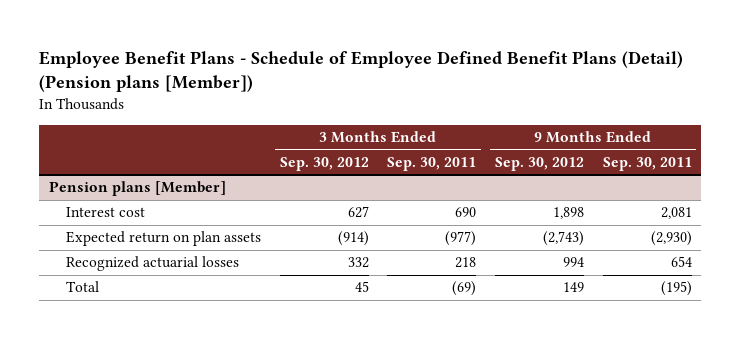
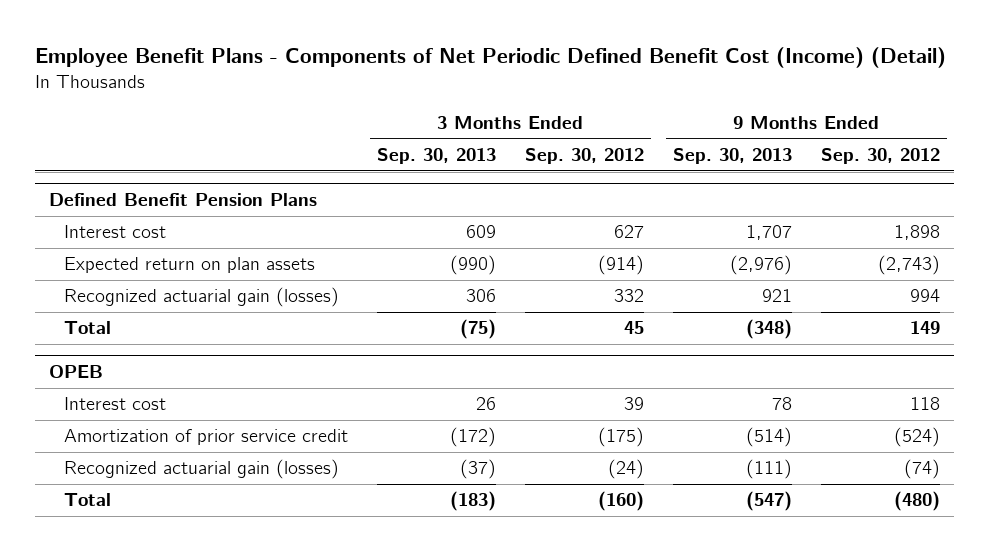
[39,50,684,93] Employee Benefit Plans - Schedule of Employee Defined Benefit Plans (Detail) (Pension plans [Member]) -> [34,47,946,69] Employee Benefit Plans - Components of Net Periodic Defined Benefit Cost (Income) (Detail)
[387,157,477,172] Sep. 30, 2011 -> none
[602,157,692,172] Sep. 30, 2011 -> none
none -> [376,147,496,164] Sep. 30, 2013
none -> [672,147,792,164] Sep. 30, 2013
[48,181,226,197] Pension plans [Member] -> none
none -> [49,192,318,206] Defined Benefit Pension Plans
[66,256,240,272] Recognized actuarial losses -> [63,287,339,308] Recognized actuarial gain (losses)
none -> [49,364,104,378] OPEB
none -> [63,397,166,411] Interest cost
none -> [63,429,348,446] Amortization of prior service credit
none -> [63,459,339,480] Recognized actuarial gain (losses)
none -> [63,493,111,507] Total

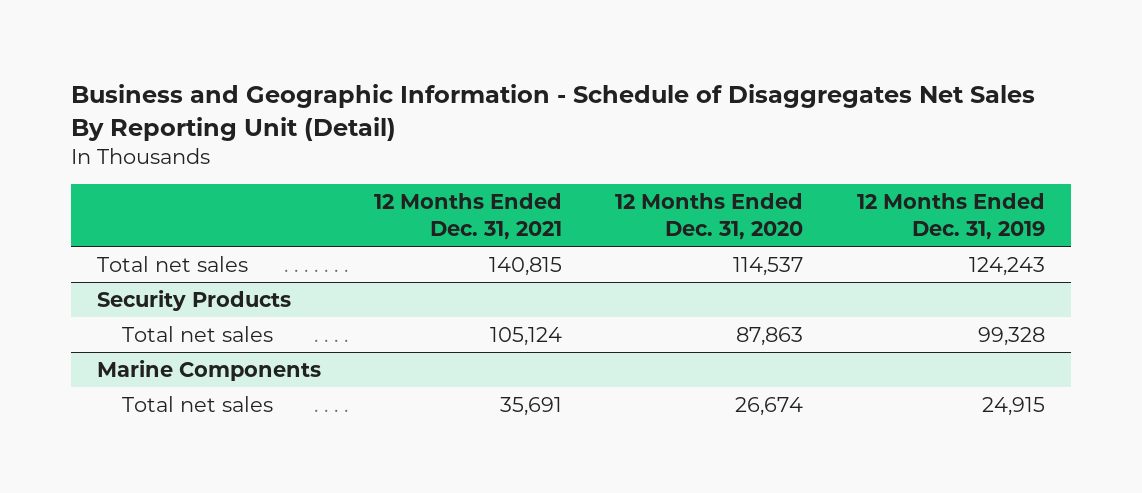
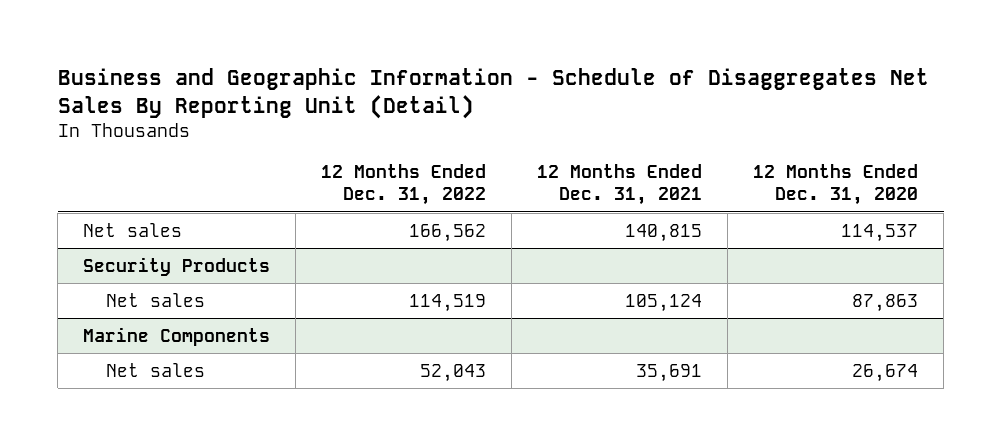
[856,193,1045,240] 12 Months Ended Dec. 31, 2019 -> none
none -> [321,164,487,206] 12 Months Ended Dec. 31, 2022
[97,255,249,272] Total net sales -> [83,222,183,237] Net sales
[122,325,274,342] Total net sales -> [105,292,205,307] Net sales
[122,395,274,412] Total net sales -> [105,362,205,377] Net sales

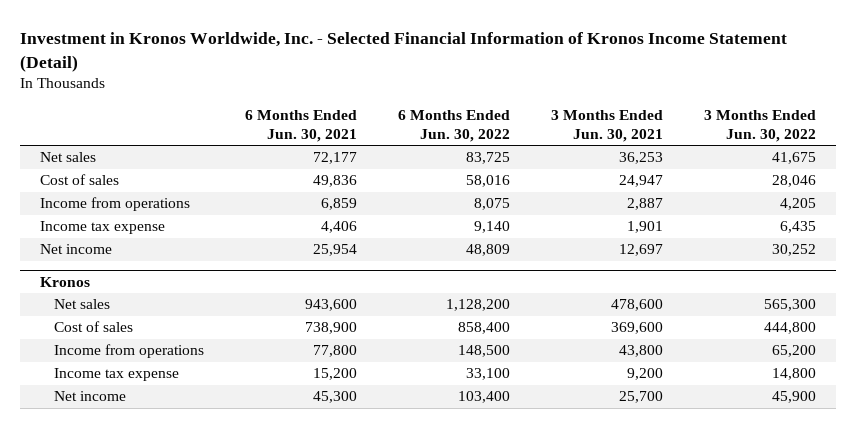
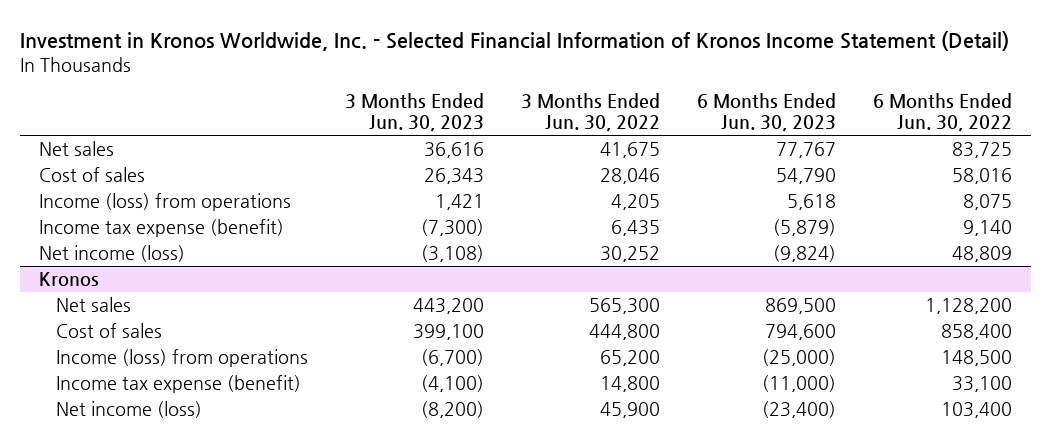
[245,110,358,142] 6 Months Ended Jun. 30, 2021 -> none
[550,110,663,142] 3 Months Ended Jun. 30, 2021 -> none
none -> [344,93,484,132] 3 Months Ended Jun. 30, 2023
none -> [697,93,837,132] 6 Months Ended Jun. 30, 2023
[40,197,191,212] Income from operations -> [38,192,291,211] Income (loss) from operations
[40,221,166,235] Income tax expense -> [38,218,284,237] Income tax expense (benefit)
[40,244,113,255] Net income -> [38,244,185,262] Net income (loss)
[54,344,205,359] Income from operations -> [55,348,308,367] Income (loss) from operations
[54,368,180,382] Income tax expense -> [55,374,301,393] Income tax expense (benefit)
[54,391,127,402] Net income -> [55,400,202,418] Net income (loss)

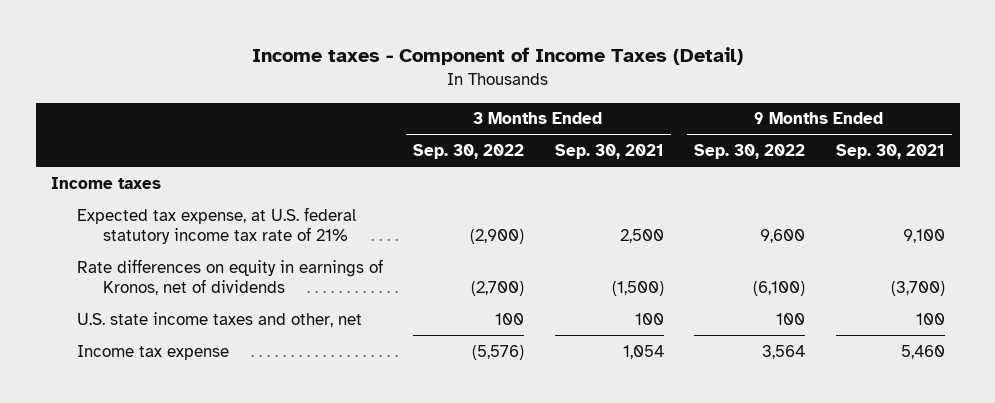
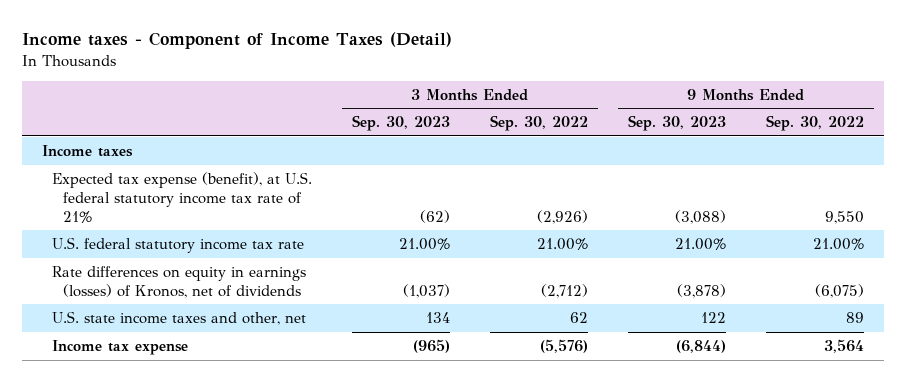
[554,144,664,160] Sep. 30, 2021 -> none
[835,144,945,160] Sep. 30, 2021 -> none
none -> [352,115,451,132] Sep. 30, 2023
none -> [628,115,727,132] Sep. 30, 2023
[76,206,356,244] Expected tax expense, at U.S. federal statutory income tax rate of 21% -> [52,172,313,223] Expected tax expense (benefit), at U.S. federal statutory income tax rate of 21%
[470,228,525,244] (2,900) -> [537,209,589,224] (2,926)
[760,228,806,243] 9,600 -> [824,210,864,224] 9,550
none -> [52,237,305,254] U.S. federal statutory income tax rate
[76,258,383,295] Rate differences on equity in earnings of Kronos, net of dividends -> [52,266,307,298] Rate differences on equity in earnings (losses) of Kronos, net of dividends
[471,280,525,296] (2,700) -> [541,283,589,298] (2,712)
[753,280,806,296] (6,100) -> [814,283,864,298] (6,075)
[495,312,525,325] 100 -> [570,312,589,324] 62
[776,312,806,325] 100 -> [845,312,864,324] 89

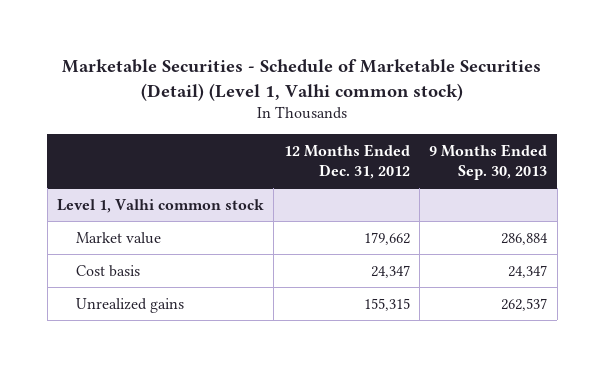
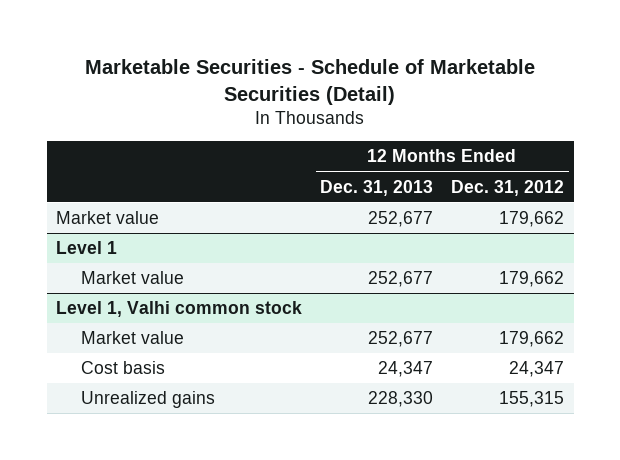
[62,59,542,101] Marketable Securities - Schedule of Marketable Securities (Detail) (Level 1, Valhi common stock) -> [85,58,536,105] Marketable Securities - Schedule of Marketable Securities (Detail)
[429,143,548,181] 9 Months Ended Sep. 30, 2013 -> none
none -> [320,179,434,196] Dec. 31, 2013
none -> [56,211,160,225] Market value
none -> [56,241,118,255] Level 1
none -> [80,271,184,285] Market value

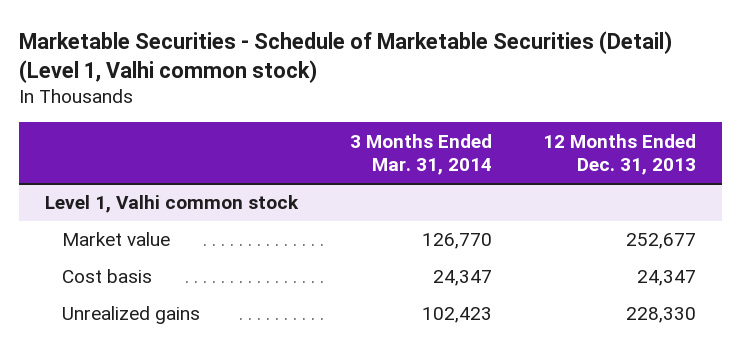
[85,58,536,105] Marketable Securities - Schedule of Marketable Securities (Detail) -> [19,30,673,83] Marketable Securities - Schedule of Marketable Securities (Detail) (Level 1, Valhi common stock)
[451,179,565,196] Dec. 31, 2012 -> none
none -> [349,133,492,176] 3 Months Ended Mar. 31, 2014
[56,211,160,225] Market value -> none
[56,241,118,255] Level 1 -> none
[80,271,184,285] Market value -> none

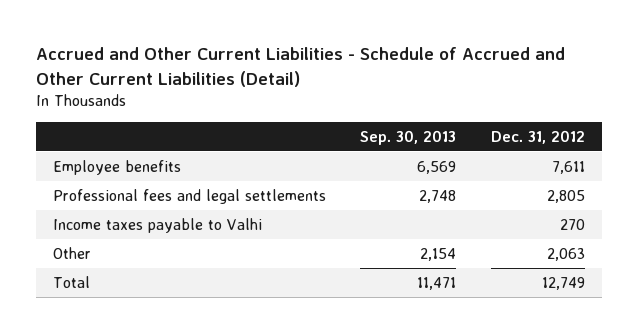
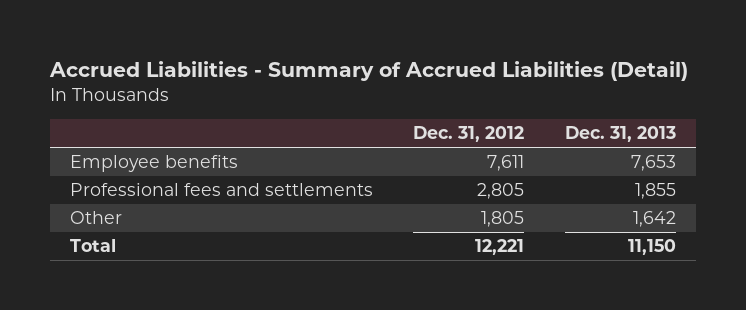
[35,47,565,87] Accrued and Other Current Liabilities - Schedule of Accrued and Other Current Liabilities (Detail) -> [48,61,688,82] Accrued Liabilities - Summary of Accrued Liabilities (Detail)
[360,129,457,145] Sep. 30, 2013 -> none
none -> [564,126,676,143] Dec. 31, 2013
[52,217,262,233] Income taxes payable to Valhi -> none
[52,188,326,204] Professional fees and legal settlements -> [70,183,374,197] Professional fees and settlements
[546,247,585,261] 2,063 -> [481,211,525,228] 1,805
[541,276,585,290] 12,749 -> [475,239,525,256] 12,221

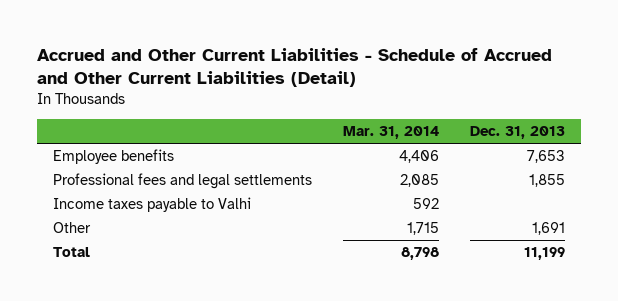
[48,61,688,82] Accrued Liabilities - Summary of Accrued Liabilities (Detail) -> [37,47,553,87] Accrued and Other Current Liabilities - Schedule of Accrued and Other Current Liabilities (Detail)
[413,126,525,143] Dec. 31, 2012 -> none
none -> [343,126,440,140] Mar. 31, 2014
[70,183,374,197] Professional fees and settlements -> [52,173,312,190] Professional fees and legal settlements
none -> [52,197,251,213] Income taxes payable to Valhi
[632,211,676,228] 1,642 -> [532,222,566,236] 1,691
[627,239,676,256] 11,150 -> [524,247,566,261] 11,199

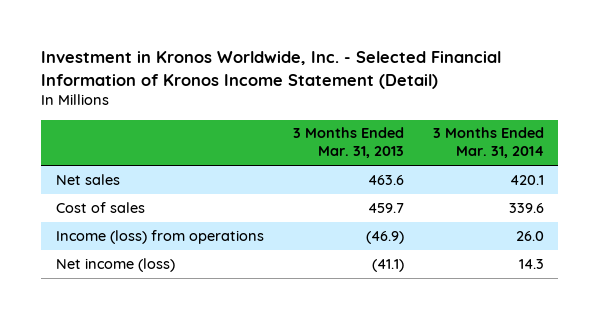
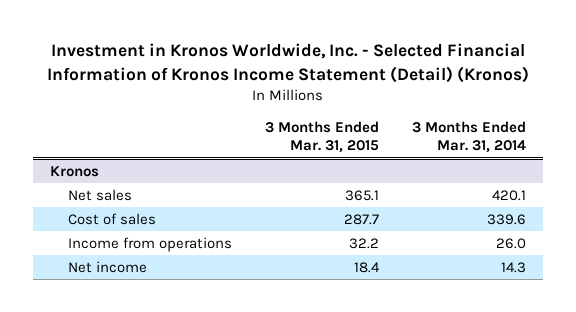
[41,51,502,89] Investment in Kronos Worldwide, Inc. - Selected Financial Information of Kronos Income Statement (Detail) -> [46,43,529,83] Investment in Kronos Worldwide, Inc. - Selected Financial Information of Kronos Income Statement (Detail) (Kronos)
[292,127,404,159] 3 Months Ended Mar. 31, 2013 -> none
none -> [264,120,379,154] 3 Months Ended Mar. 31, 2015
none -> [49,165,99,177] Kronos
[55,229,264,244] Income (loss) from operations -> [67,236,232,252] Income from operations
[55,257,175,272] Net income (loss) -> [67,260,147,273] Net income

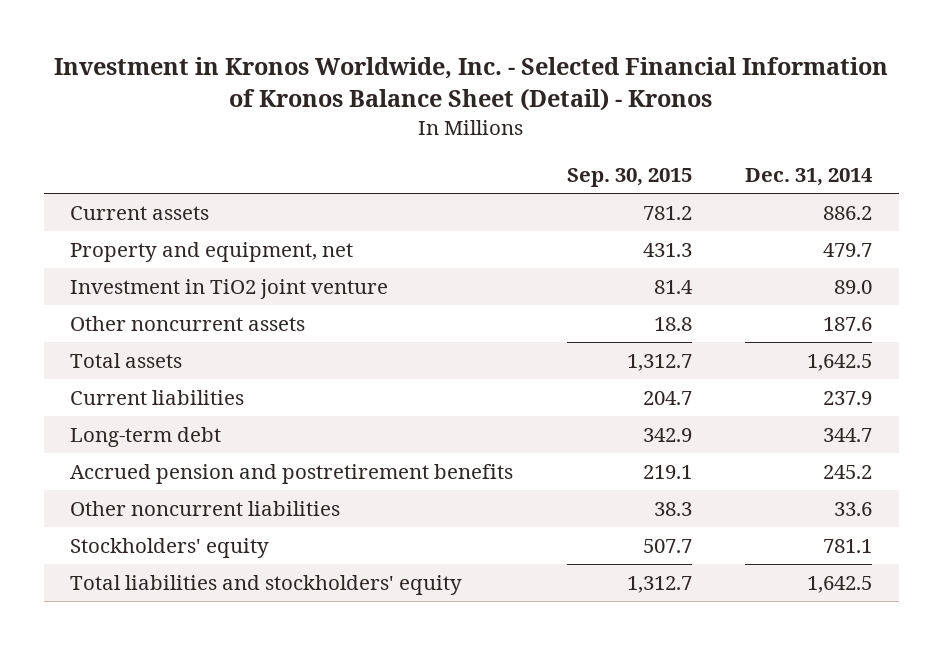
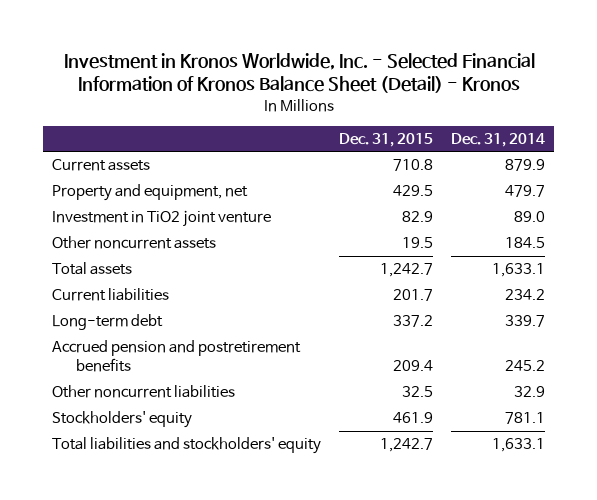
[566,167,692,187] Sep. 30, 2015 -> none
none -> [339,133,434,148] Dec. 31, 2015
[823,206,873,221] 886.2 -> [505,159,546,172] 879.9
[823,317,873,332] 187.6 -> [505,237,546,249] 184.5
[807,354,873,372] 1,642.5 -> [492,263,546,278] 1,633.1
[823,391,873,406] 237.9 -> [505,289,546,301] 234.2
[823,428,873,443] 344.7 -> [505,315,546,328] 339.7
[834,502,873,517] 33.6 -> [514,386,546,398] 32.9
[807,576,873,594] 1,642.5 -> [492,438,546,453] 1,633.1

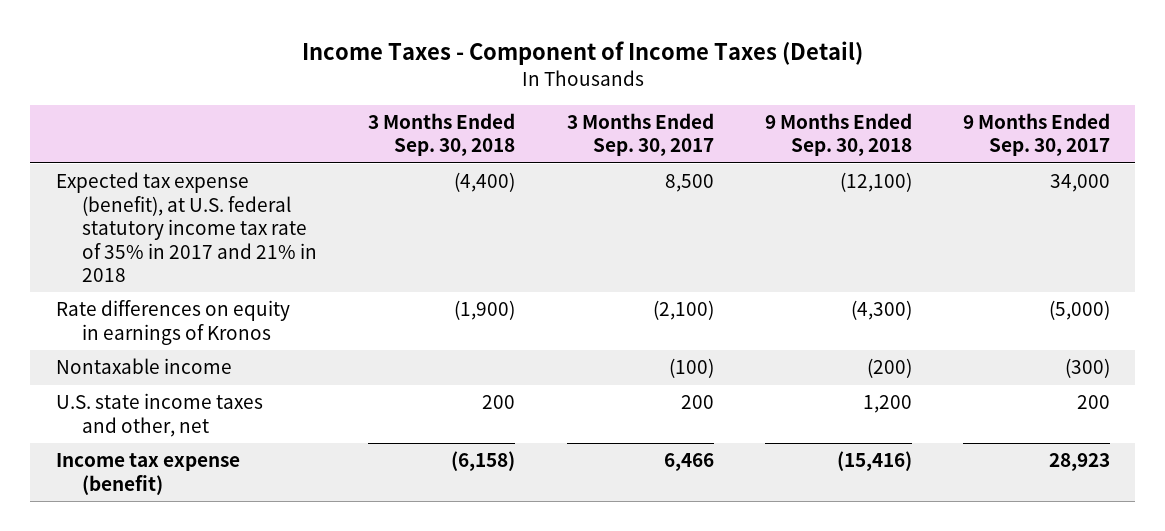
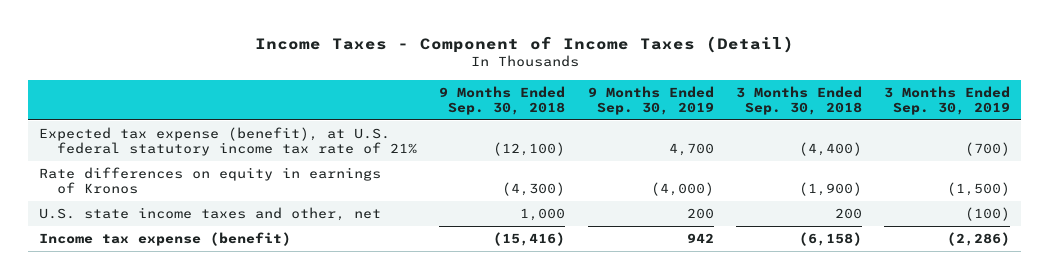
[566,113,714,157] 3 Months Ended Sep. 30, 2017 -> none
[962,113,1110,157] 9 Months Ended Sep. 30, 2017 -> none
none -> [587,85,714,115] 9 Months Ended Sep. 30, 2019
none -> [883,85,1010,115] 3 Months Ended Sep. 30, 2019
[55,172,318,282] Expected tax expense (benefit), at U.S. federal statutory income tax rate of 35% in 2017 and 21% in 2018 -> [39,126,418,157] Expected tax expense (benefit), at U.S. federal statutory income tax rate of 21%
[55,358,232,375] Nontaxable income -> none
[862,395,912,414] 1,200 -> [520,207,566,221] 1,000

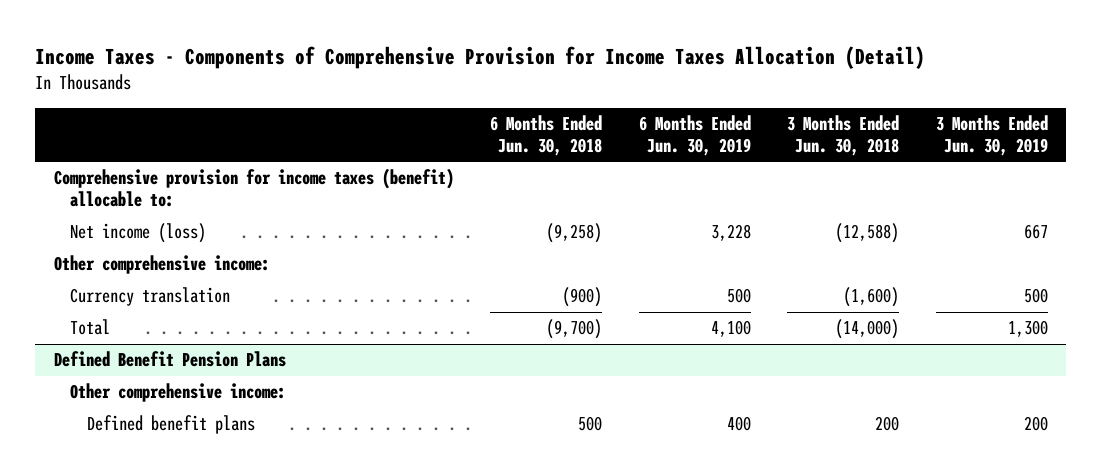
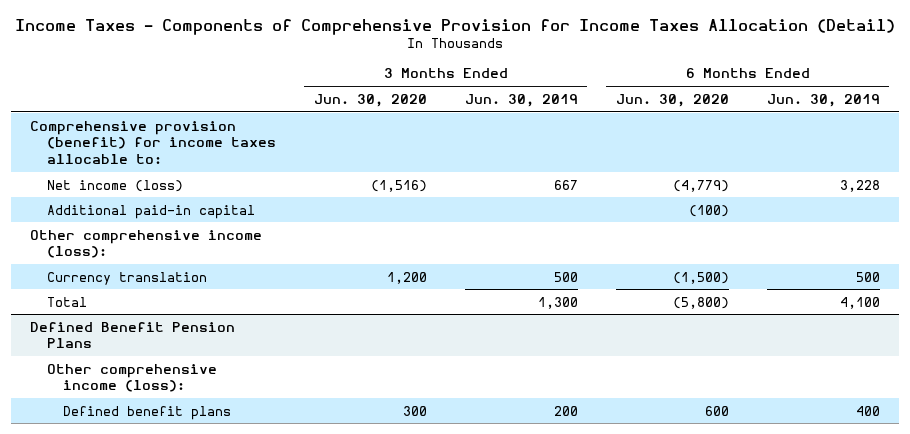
[490,114,603,156] 6 Months Ended Jun. 30, 2018 -> none
[787,114,900,156] 3 Months Ended Jun. 30, 2018 -> none
none -> [313,93,427,107] Jun. 30, 2020
none -> [615,93,729,107] Jun. 30, 2020
[53,168,454,208] Comprehensive provision for income taxes (benefit) allocable to: -> [29,120,276,164] Comprehensive provision (benefit) for income taxes allocable to:
none -> [46,204,255,219] Additional paid-in capital
[53,255,270,275] Other comprehensive income: -> [29,229,262,259] Other comprehensive income (loss):
[70,383,287,403] Other comprehensive income: -> [46,363,217,393] Other comprehensive income (loss):

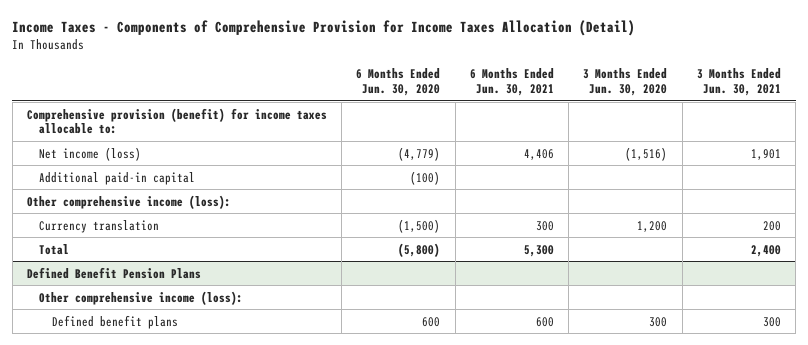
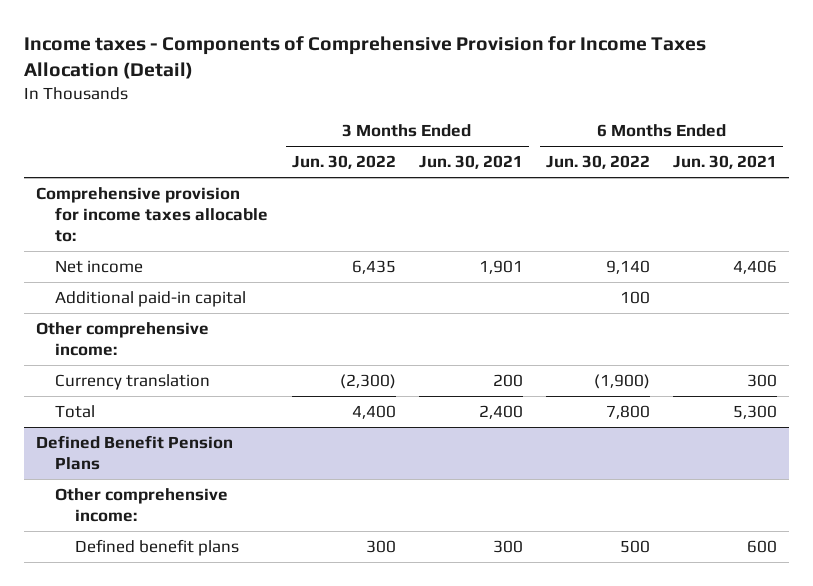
[12,19,636,36] Income Taxes - Components of Comprehensive Provision for Income Taxes Allocation (Detail) -> [23,35,706,80] Income taxes - Components of Comprehensive Provision for Income Taxes Allocation (Detail)
[356,68,441,97] 6 Months Ended Jun. 30, 2020 -> none
[583,68,668,97] 3 Months Ended Jun. 30, 2020 -> none
none -> [291,155,396,170] Jun. 30, 2022
none -> [546,155,651,170] Jun. 30, 2022
[26,107,327,135] Comprehensive provision (benefit) for income taxes allocable to: -> [35,186,269,242] Comprehensive provision for income taxes allocable to:
[39,146,142,161] Net income (loss) -> [55,259,144,273] Net income
[26,194,231,209] Other comprehensive income (loss): -> [35,321,209,356] Other comprehensive income:
[39,290,244,305] Other comprehensive income (loss): -> [55,487,229,522] Other comprehensive income:

